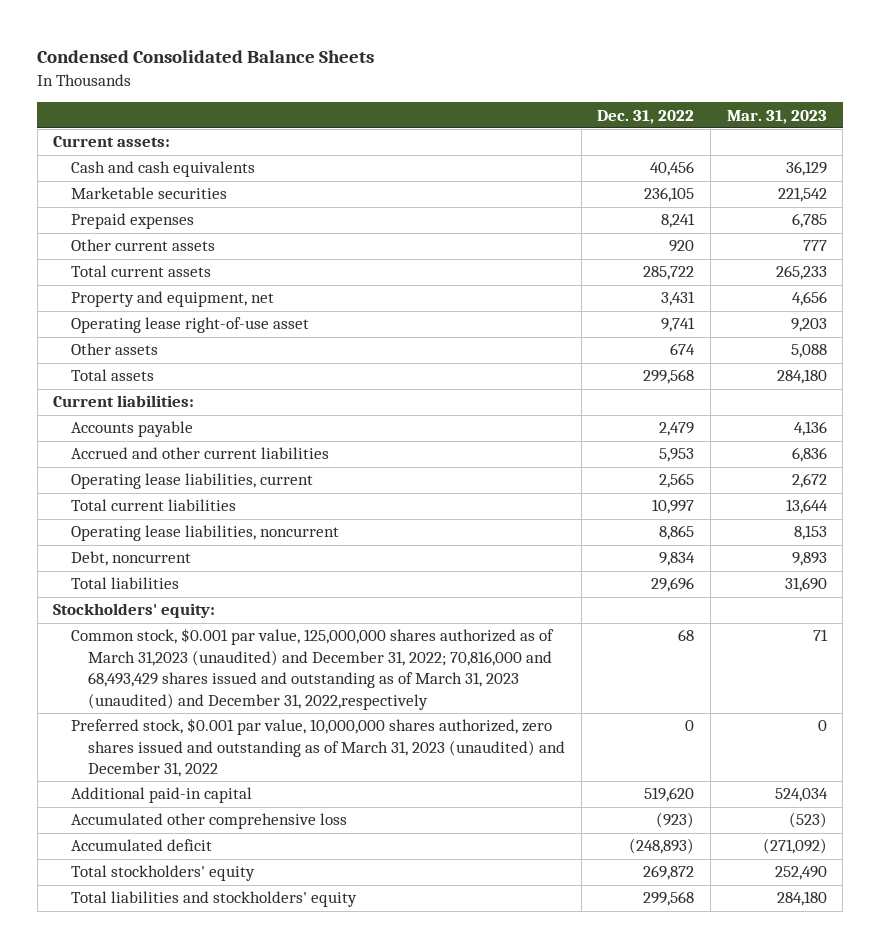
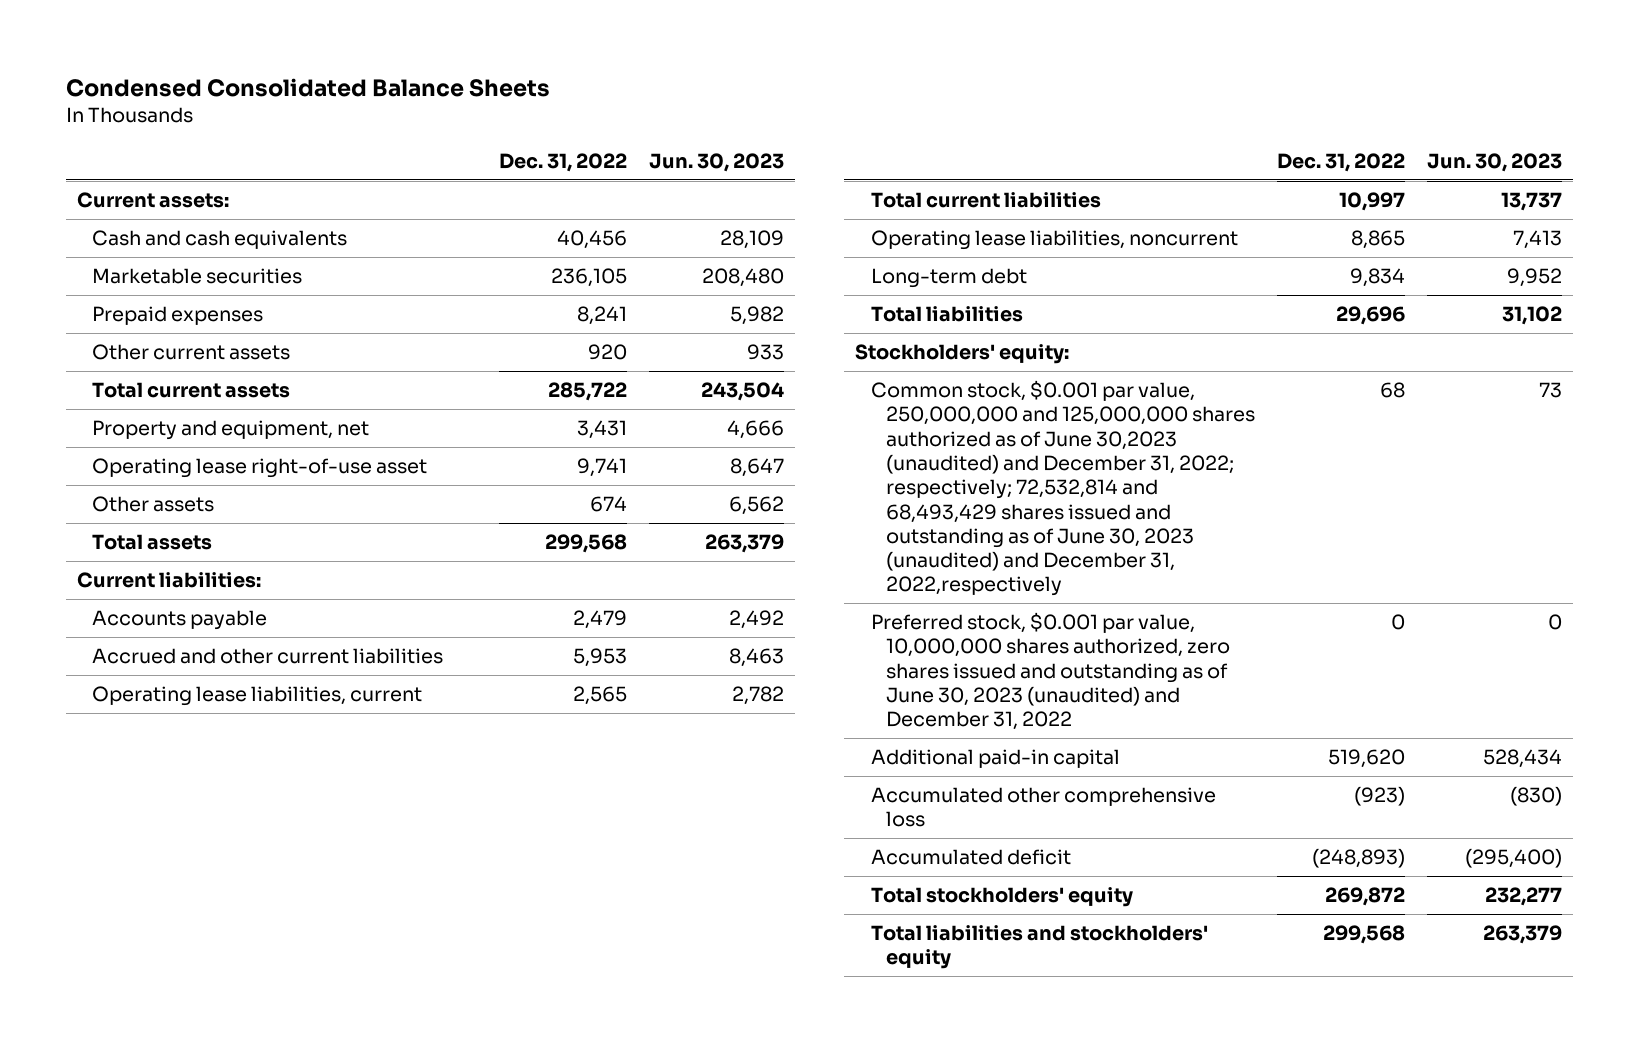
[726,109,827,124] Mar. 31, 2023 -> none
none -> [649,152,785,172] Jun. 30, 2023
[70,551,191,567] Debt, noncurrent -> [870,268,1027,289] Long-term debt
[70,628,554,710] Common stock, $0.001 par value, 125,000,000 shares authorized as of March 31,2023 (unaudited) and December 31, 2022; 70,816,000 and 68,493,429 shares issued and outstanding as of March 31, 2023 (unaudited) and December 31, 2022,respectively -> [870,380,1256,597] Common stock, $0.001 par value, 250,000,000 and 125,000,000 shares authorized as of June 30,2023 (unaudited) and December 31, 2022; respectively; 72,532,814 and 68,493,429 shares issued and outstanding as of June 30, 2023 (unaudited) and December 31, 2022,respectively
[70,718,566,778] Preferred stock, $0.001 par value, 10,000,000 shares authorized, zero shares issued and outstanding as of March 31, 2023 (unaudited) and December 31, 2022 -> [870,612,1231,731] Preferred stock, $0.001 par value, 10,000,000 shares authorized, zero shares issued and outstanding as of June 30, 2023 (unaudited) and December 31, 2022

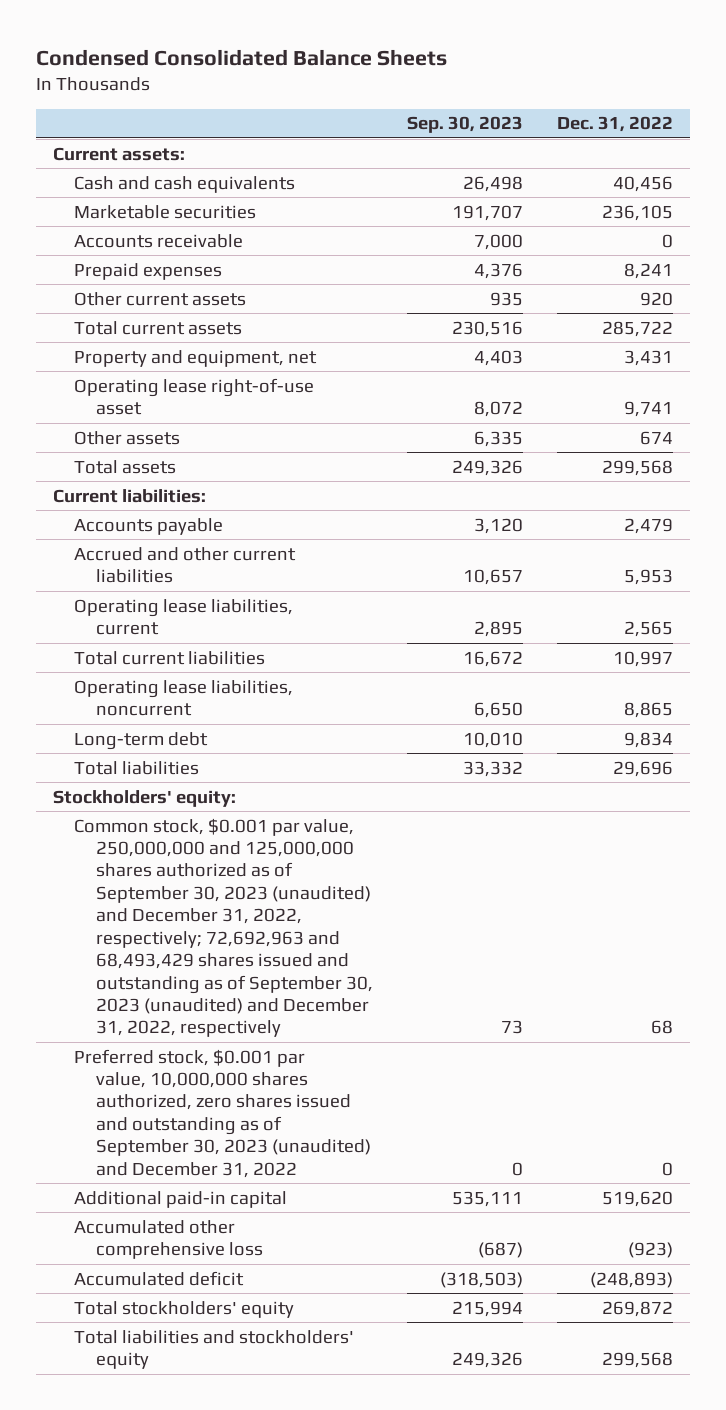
[649,152,785,172] Jun. 30, 2023 -> none
none -> [406,116,523,134] Sep. 30, 2023
none -> [74,233,244,248] Accounts receivable
[870,380,1256,597] Common stock, $0.001 par value, 250,000,000 and 125,000,000 shares authorized as of June 30,2023 (unaudited) and December 31, 2022; respectively; 72,532,814 and 68,493,429 shares issued and outstanding as of June 30, 2023 (unaudited) and December 31, 2022,respectively -> [74,817,373,1038] Common stock, $0.001 par value, 250,000,000 and 125,000,000 shares authorized as of September 30, 2023 (unaudited) and December 31, 2022, respectively; 72,692,963 and 68,493,429 shares issued and outstanding as of September 30, 2023 (unaudited) and December 31, 2022, respectively
[870,612,1231,731] Preferred stock, $0.001 par value, 10,000,000 shares authorized, zero shares issued and outstanding as of June 30, 2023 (unaudited) and December 31, 2022 -> [74,1048,371,1178] Preferred stock, $0.001 par value, 10,000,000 shares authorized, zero shares issued and outstanding as of September 30, 2023 (unaudited) and December 31, 2022

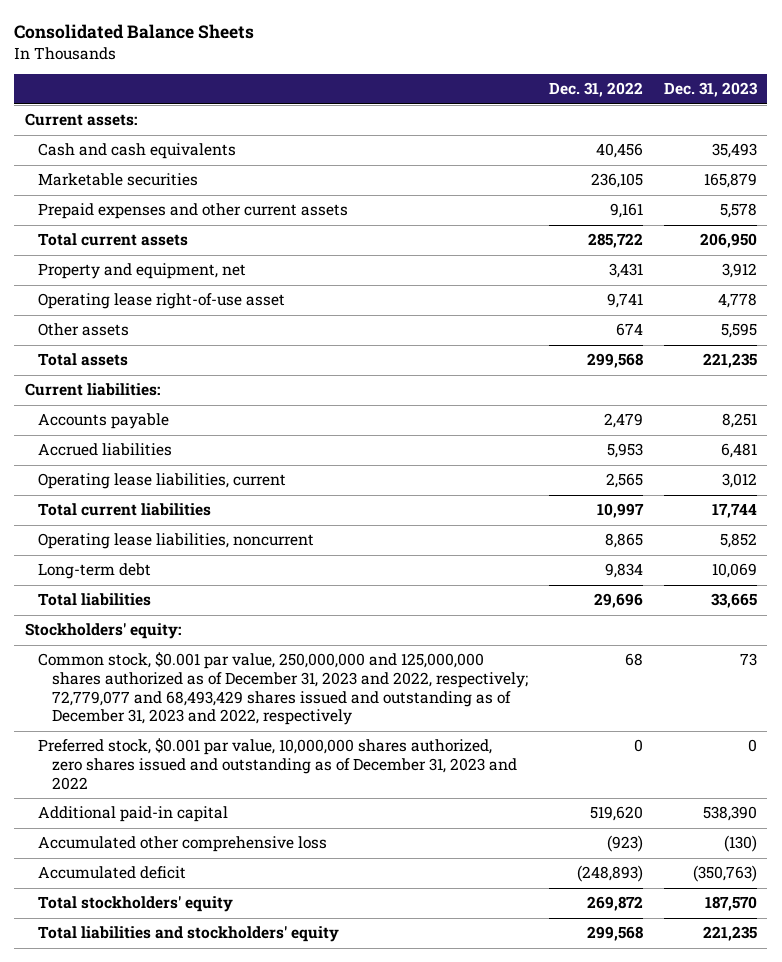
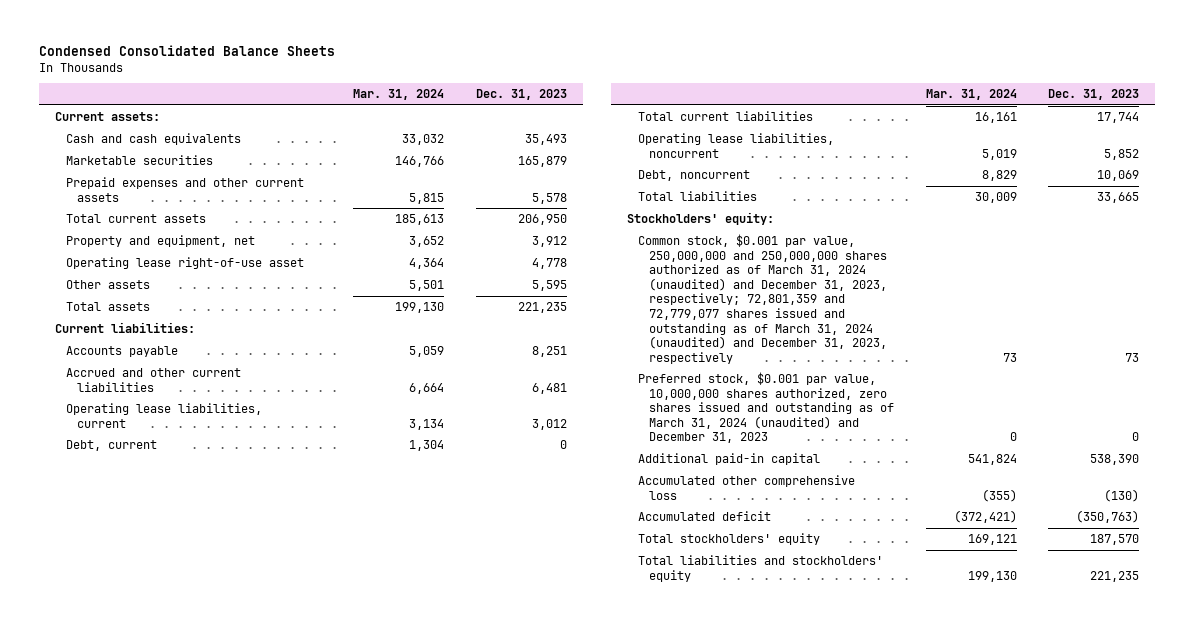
[14,24,255,40] Consolidated Balance Sheets -> [38,45,335,57] Condensed Consolidated Balance Sheets
[548,82,643,98] Dec. 31, 2022 -> none
none -> [353,89,445,101] Mar. 31, 2024
[38,443,173,457] Accrued liabilities -> [65,367,241,392] Accrued and other current liabilities
none -> [65,439,157,451] Debt, current
[38,563,152,580] Long-term debt -> [637,169,750,181] Debt, noncurrent
[38,652,529,726] Common stock, $0.001 par value, 250,000,000 and 125,000,000 shares authorized as of December 31, 2023 and 2022, respectively; 72,779,077 and 68,493,429 shares issued and outstanding as of December 31, 2023 and 2022, respectively -> [637,233,888,364] Common stock, $0.001 par value, 250,000,000 and 250,000,000 shares authorized as of March 31, 2024 (unaudited) and December 31, 2023, respectively; 72,801,359 and 72,779,077 shares issued and outstanding as of March 31, 2024 (unaudited) and December 31, 2023, respectively
[38,738,518,790] Preferred stock, $0.001 par value, 10,000,000 shares authorized, zero shares issued and outstanding as of December 31, 2023 and 2022 -> [637,371,895,444] Preferred stock, $0.001 par value, 10,000,000 shares authorized, zero shares issued and outstanding as of March 31, 2024 (unaudited) and December 31, 2023

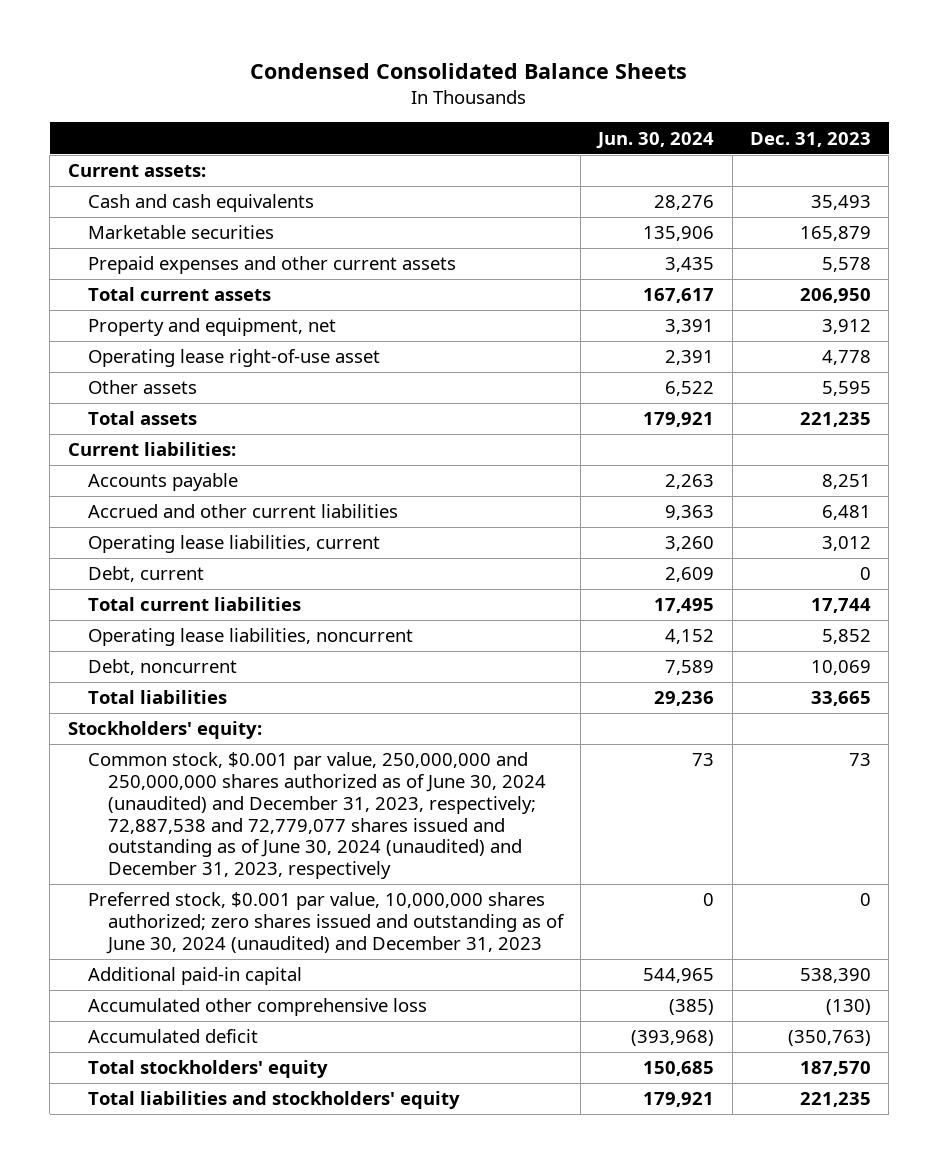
[353,89,445,101] Mar. 31, 2024 -> none
none -> [596,131,715,149] Jun. 30, 2024
[637,233,888,364] Common stock, $0.001 par value, 250,000,000 and 250,000,000 shares authorized as of March 31, 2024 (unaudited) and December 31, 2023, respectively; 72,801,359 and 72,779,077 shares issued and outstanding as of March 31, 2024 (unaudited) and December 31, 2023, respectively -> [87,752,546,880] Common stock, $0.001 par value, 250,000,000 and 250,000,000 shares authorized as of June 30, 2024 (unaudited) and December 31, 2023, respectively; 72,887,538 and 72,779,077 shares issued and outstanding as of June 30, 2024 (unaudited) and December 31, 2023, respectively
[637,371,895,444] Preferred stock, $0.001 par value, 10,000,000 shares authorized, zero shares issued and outstanding as of March 31, 2024 (unaudited) and December 31, 2023 -> [87,892,565,954] Preferred stock, $0.001 par value, 10,000,000 shares authorized; zero shares issued and outstanding as of June 30, 2024 (unaudited) and December 31, 2023

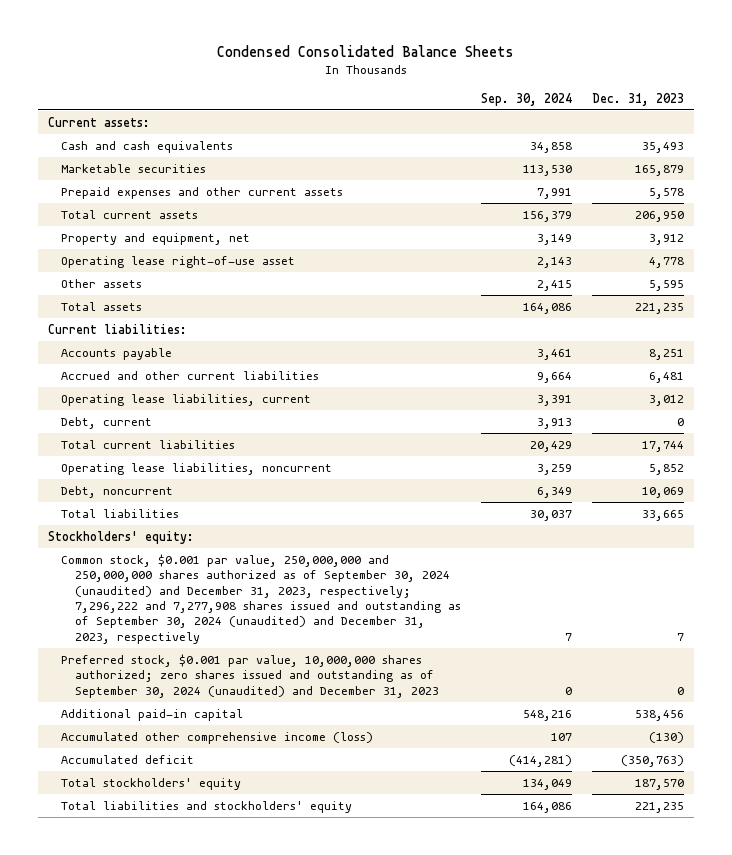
[596,131,715,149] Jun. 30, 2024 -> none
none -> [480,92,572,106] Sep. 30, 2024
[87,752,546,880] Common stock, $0.001 par value, 250,000,000 and 250,000,000 shares authorized as of June 30, 2024 (unaudited) and December 31, 2023, respectively; 72,887,538 and 72,779,077 shares issued and outstanding as of June 30, 2024 (unaudited) and December 31, 2023, respectively -> [61,553,461,644] Common stock, $0.001 par value, 250,000,000 and 250,000,000 shares authorized as of September 30, 2024 (unaudited) and December 31, 2023, respectively; 7,296,222 and 7,277,908 shares issued and outstanding as of September 30, 2024 (unaudited) and December 31, 2023, respectively
[849,753,872,767] 73 -> [676,632,684,641] 7
[87,892,565,954] Preferred stock, $0.001 par value, 10,000,000 shares authorized; zero shares issued and outstanding as of June 30, 2024 (unaudited) and December 31, 2023 -> [61,653,439,698] Preferred stock, $0.001 par value, 10,000,000 shares authorized; zero shares issued and outstanding as of September 30, 2024 (unaudited) and December 31, 2023
[800,968,872,984] 538,390 -> [634,709,684,721] 538,456
[87,998,427,1017] Accumulated other comprehensive loss -> [61,731,374,744] Accumulated other comprehensive income (loss)

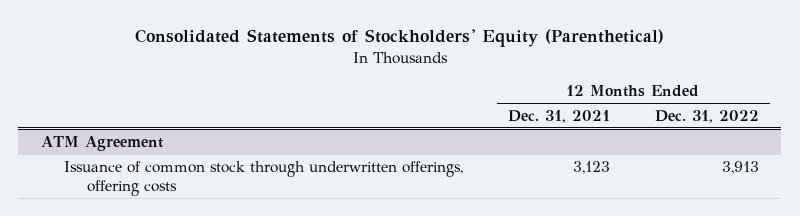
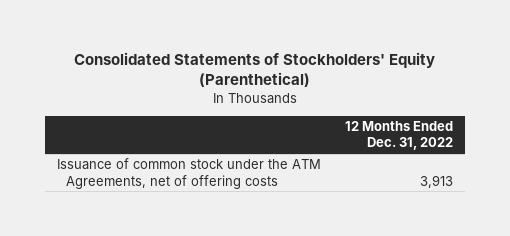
[507,109,610,123] Dec. 31, 2021 -> none
[40,135,163,151] ATM Agreement -> none
[63,160,463,196] Issuance of common stock through underwritten offerings, offering costs -> [56,158,321,189] Issuance of common stock under the ATM Agreements, net of offering costs

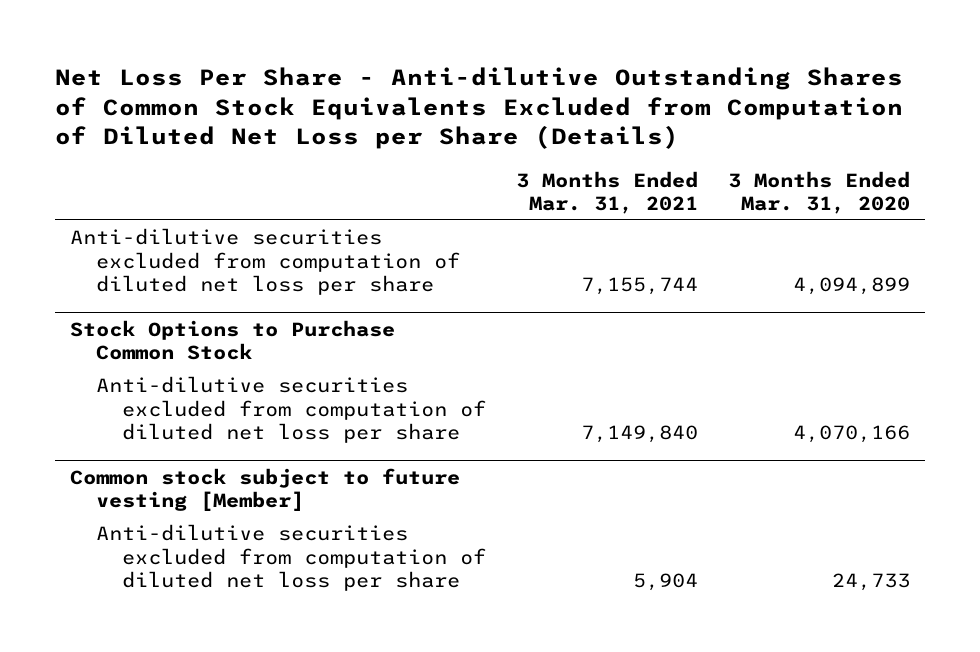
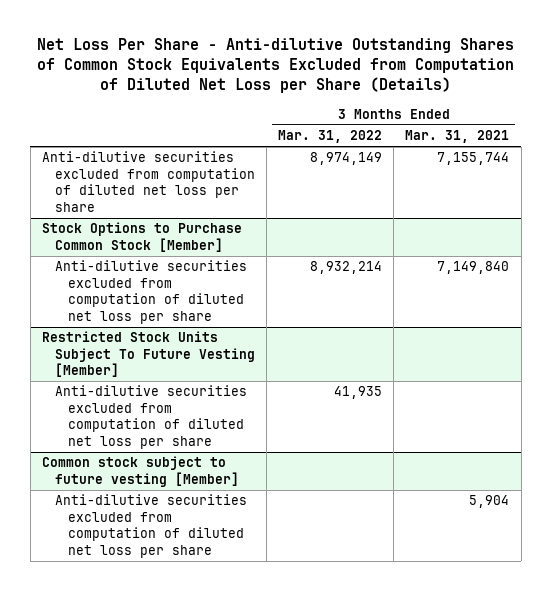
[727,170,910,215] 3 Months Ended Mar. 31, 2020 -> none
none -> [278,130,383,144] Mar. 31, 2022
[70,319,396,361] Stock Options to Purchase Common Stock -> [41,222,242,252] Stock Options to Purchase Common Stock [Member]
none -> [41,331,255,378] Restricted Stock Units Subject To Future Vesting [Member]
none -> [54,385,247,449] Anti-dilutive securities excluded from computation of diluted net loss per share

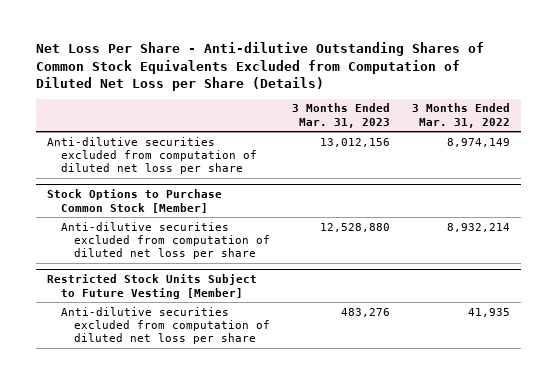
[405,130,510,144] Mar. 31, 2021 -> none
none -> [292,103,391,128] 3 Months Ended Mar. 31, 2023
[41,331,255,378] Restricted Stock Units Subject To Future Vesting [Member] -> [47,274,258,299] Restricted Stock Units Subject to Future Vesting [Member]
[41,456,239,487] Common stock subject to future vesting [Member] -> none
[54,494,247,558] Anti-dilutive securities excluded from computation of diluted net loss per share -> none

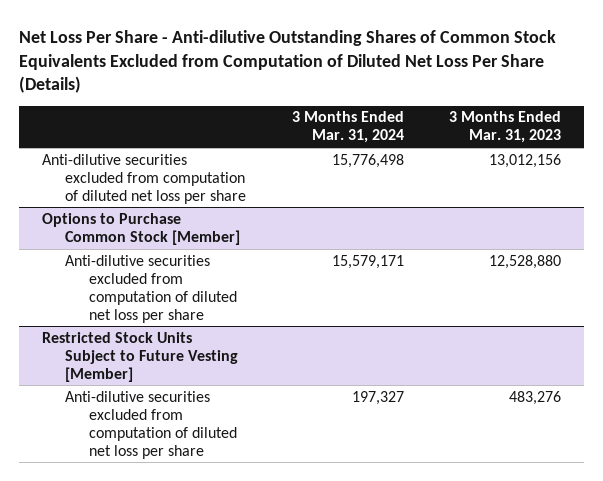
[36,42,485,91] Net Loss Per Share - Anti-dilutive Outstanding Shares of Common Stock Equivalents Excluded from Computation of Diluted Net Loss per Share (Details) -> [19,29,557,94] Net Loss Per Share - Anti-dilutive Outstanding Shares of Common Stock Equivalents Excluded from Computation of Diluted Net Loss Per Share (Details)
[411,103,510,128] 3 Months Ended Mar. 31, 2022 -> none
none -> [291,111,404,144] 3 Months Ended Mar. 31, 2024
[47,189,223,213] Stock Options to Purchase Common Stock [Member] -> [41,212,241,245] Options to Purchase Common Stock [Member]

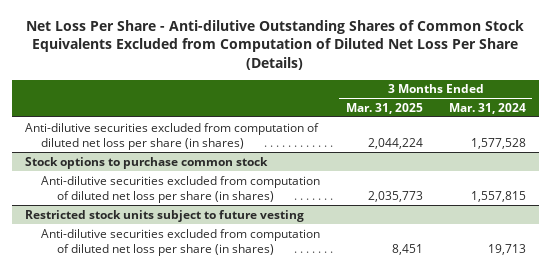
[449,111,562,144] 3 Months Ended Mar. 31, 2023 -> none
none -> [345,102,423,114] Mar. 31, 2025
[41,153,247,204] Anti-dilutive securities excluded from computation of diluted net loss per share -> [25,122,320,150] Anti-dilutive securities excluded from computation of diluted net loss per share (in shares)
[331,153,404,168] 15,776,498 -> [470,137,526,149] 1,577,528
[41,212,241,245] Options to Purchase Common Stock [Member] -> [25,156,269,169] Stock options to purchase common stock
[65,254,237,323] Anti-dilutive securities excluded from computation of diluted net loss per share -> [40,175,320,203] Anti-dilutive securities excluded from computation of diluted net loss per share (in shares)
[331,254,404,269] 15,579,171 -> [470,190,526,202] 1,557,815
[41,331,239,382] Restricted Stock Units Subject to Future Vesting [Member] -> [25,209,305,222] Restricted stock units subject to future vesting
[65,390,237,459] Anti-dilutive securities excluded from computation of diluted net loss per share -> [40,228,320,256] Anti-dilutive securities excluded from computation of diluted net loss per share (in shares)
[351,390,404,405] 197,327 -> [487,243,526,255] 19,713

